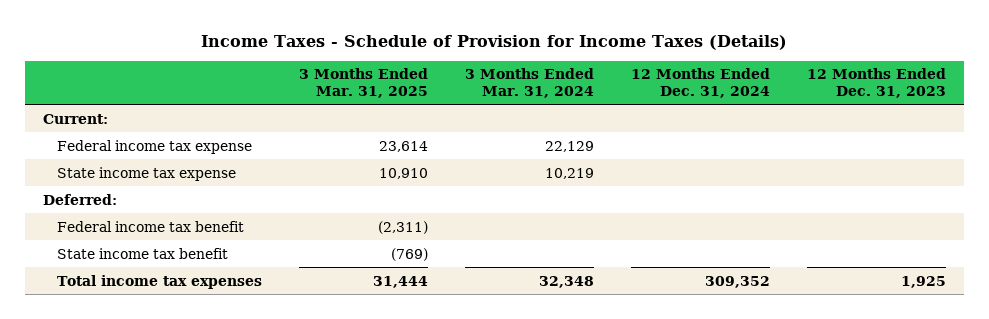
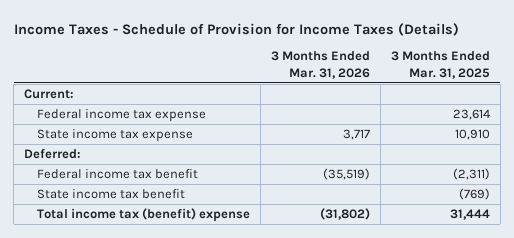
[464,68,594,98] 3 Months Ended Mar. 31, 2024 -> none
[630,68,770,98] 12 Months Ended Dec. 31, 2024 -> none
[806,68,946,98] 12 Months Ended Dec. 31, 2023 -> none
none -> [271,51,371,79] 3 Months Ended Mar. 31, 2026
[57,274,263,289] Total income tax expenses -> [37,208,251,223] Total income tax (benefit) expense

